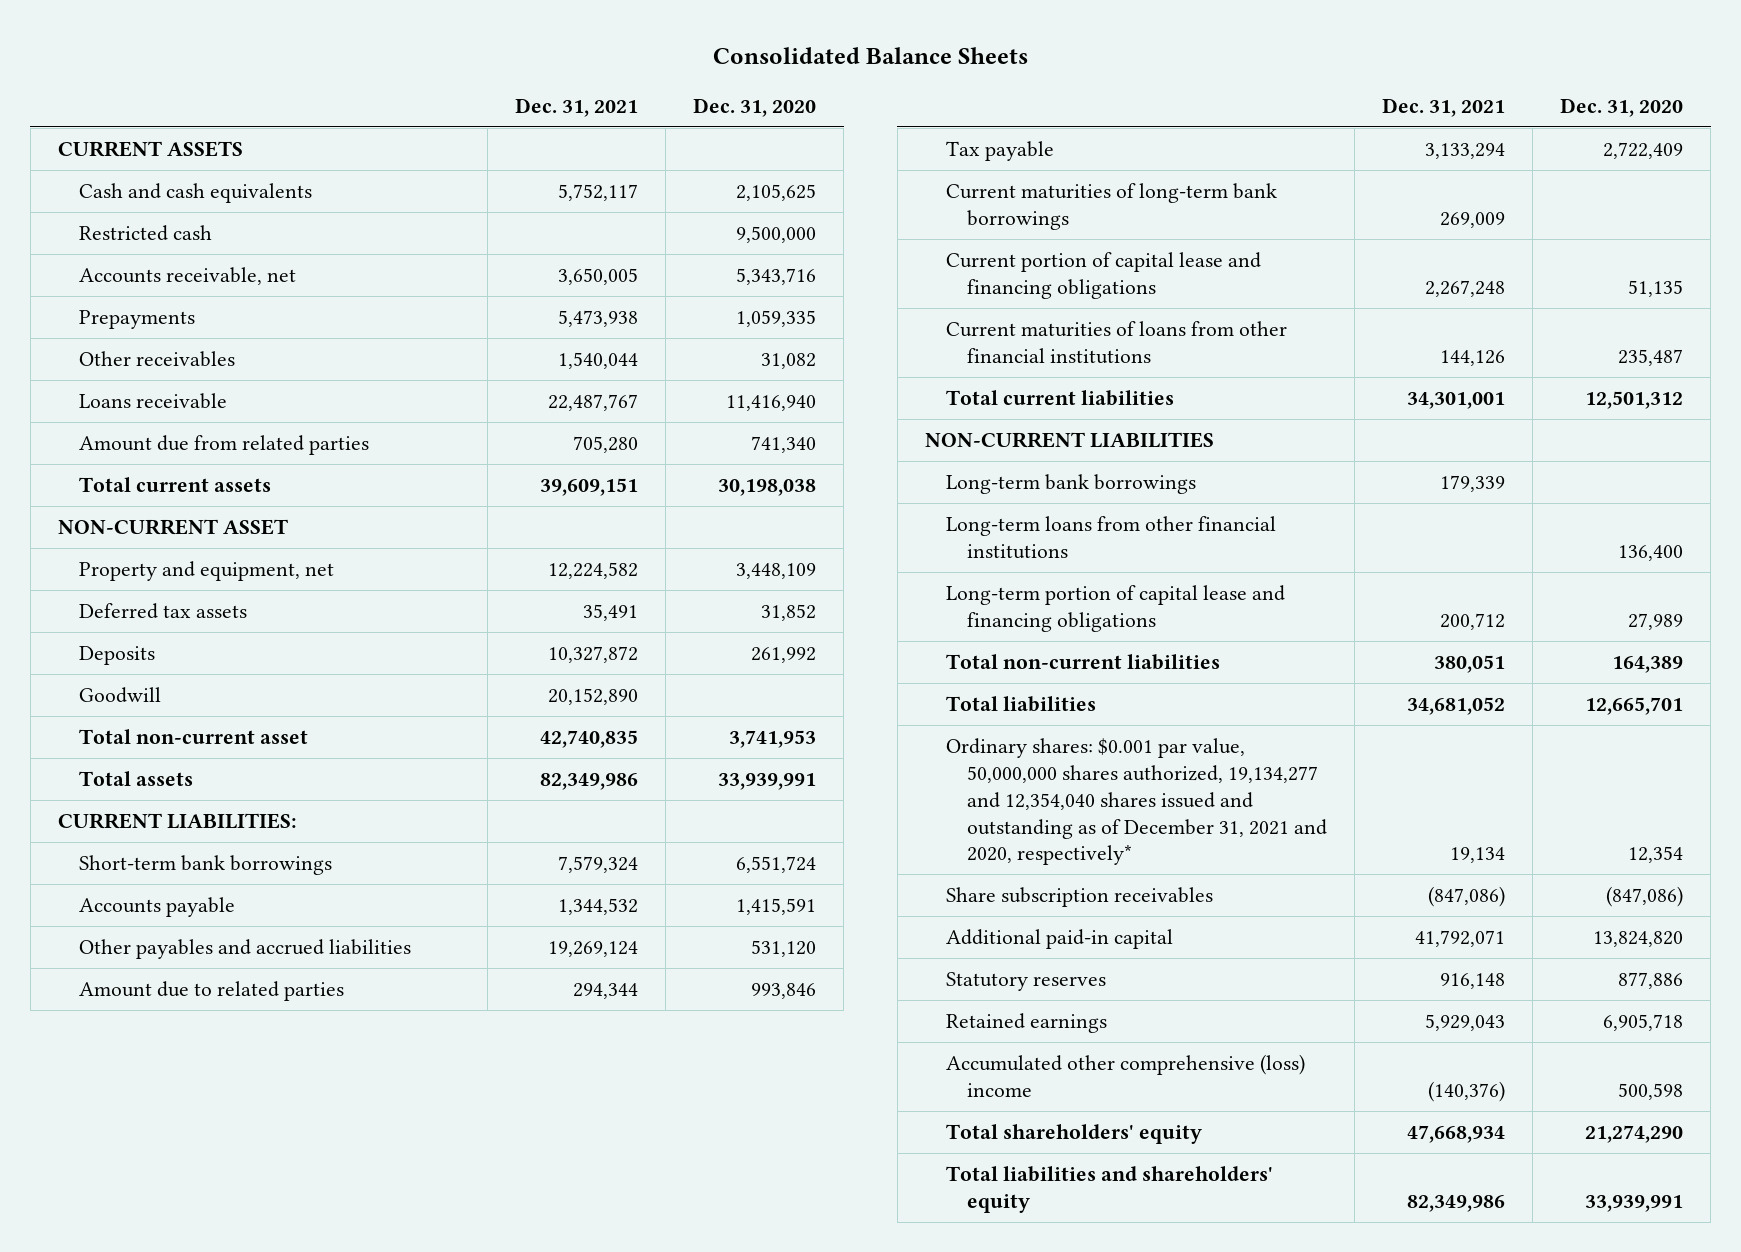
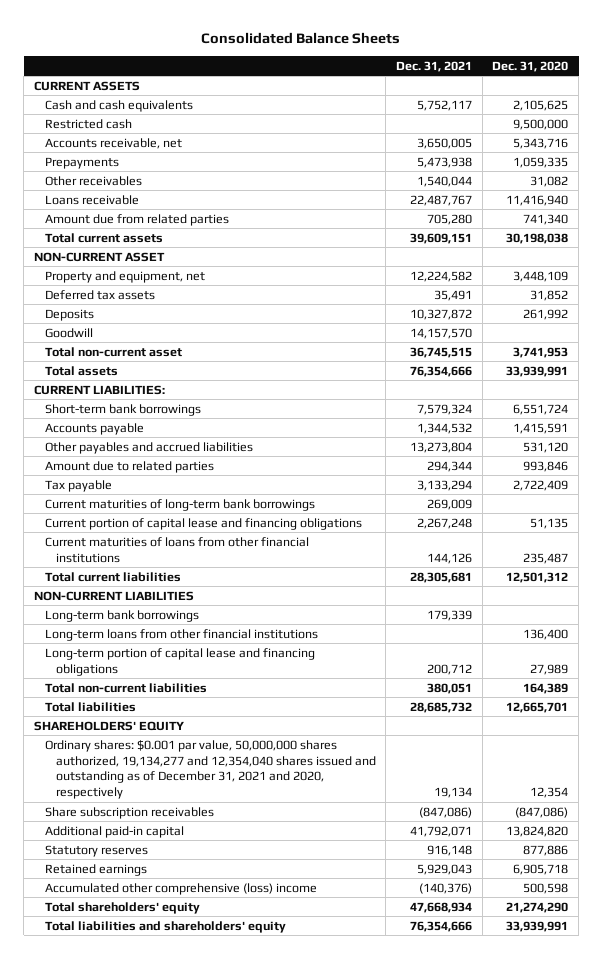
[548,687,639,705] 20,152,890 -> [410,327,473,339] 14,157,570
[540,729,639,748] 42,740,835 -> [410,346,473,358] 36,745,515
[540,772,639,790] 82,349,986 -> [410,365,473,377] 76,354,666
[548,940,639,957] 19,269,124 -> [410,441,473,453] 13,273,804
[1407,391,1506,409] 34,301,001 -> [410,571,473,583] 28,305,681
[1407,696,1506,715] 34,681,052 -> [410,701,473,713] 28,685,732
none -> [34,720,185,731] SHAREHOLDERS' EQUITY
[945,737,1327,866] Ordinary shares: $0.001 par value, 50,000,000 shares authorized, 19,134,277 and 12,354,040 shares issued and outstanding as of December 31, 2021 and 2020, respectively* -> [44,739,376,800] Ordinary shares: $0.001 par value, 50,000,000 shares authorized, 19,134,277 and 12,354,040 shares issued and outstanding as of December 31, 2021 and 2020, respectively
[1407,1194,1506,1212] 82,349,986 -> [410,920,473,932] 76,354,666

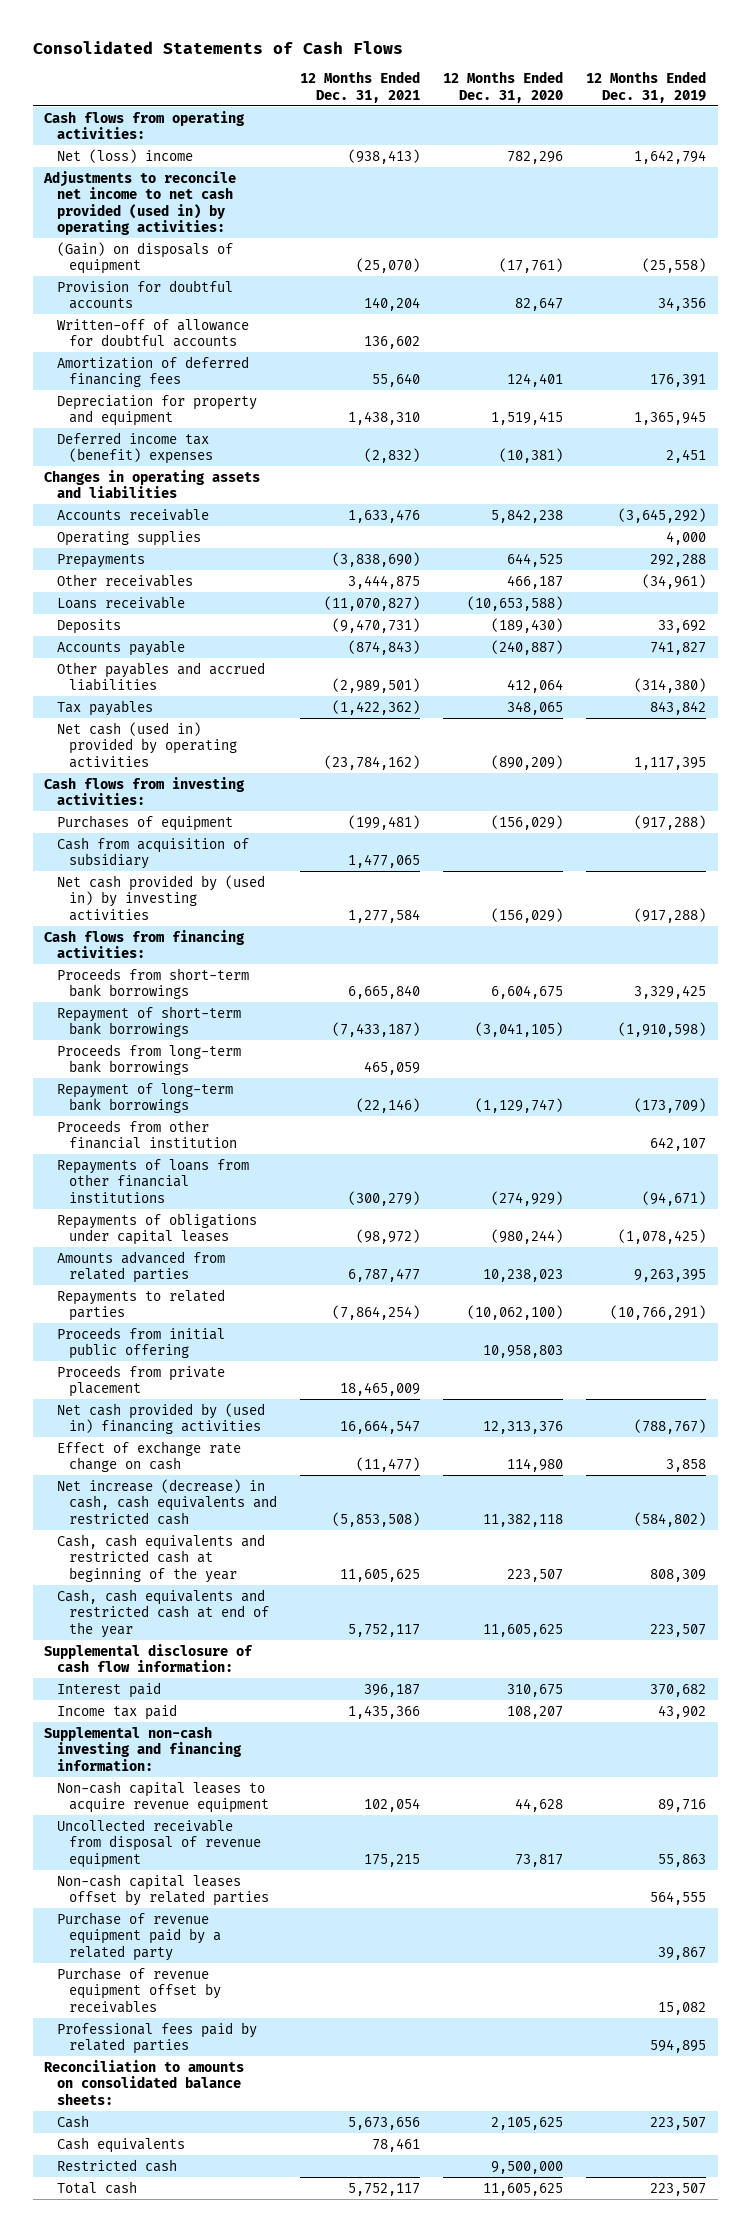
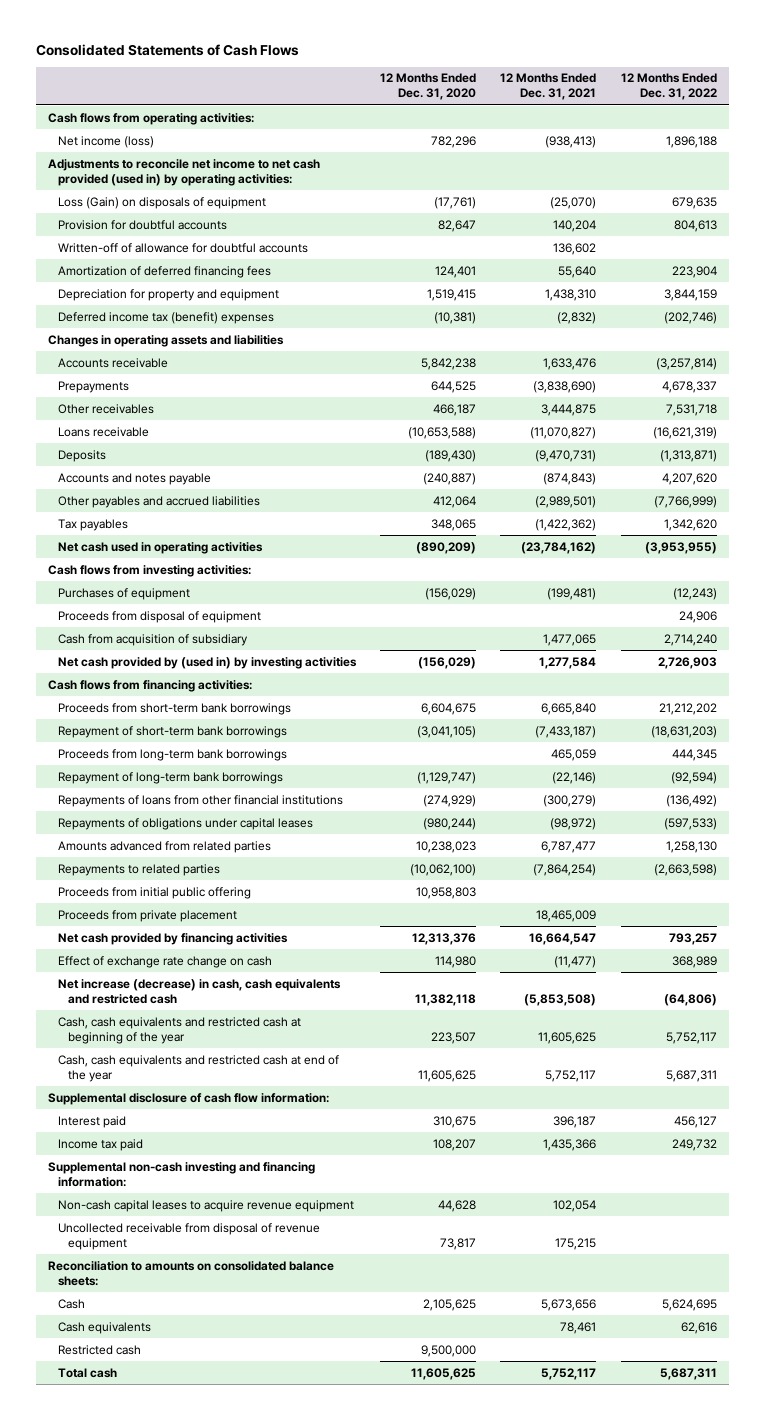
[586,71,707,103] 12 Months Ended Dec. 31, 2019 -> none
none -> [620,73,717,101] 12 Months Ended Dec. 31, 2022
[56,148,193,163] Net (loss) income -> [58,135,155,148] Net income (loss)
[56,241,233,275] (Gain) on disposals of equipment -> [58,196,267,209] Loss (Gain) on disposals of equipment
[56,530,201,546] Operating supplies -> none
[56,639,185,656] Accounts payable -> [58,472,212,485] Accounts and notes payable
[56,721,238,768] Net cash (used in) provided by operating activities -> [58,541,264,554] Net cash used in operating activities
none -> [58,610,262,623] Proceeds from disposal of equipment
[56,1119,238,1150] Proceeds from other financial institution -> none
[56,1402,265,1435] Net cash provided by (used in) financing activities -> [58,932,289,945] Net cash provided by financing activities
[56,1873,270,1907] Non-cash capital leases offset by related parties -> none
[56,1911,222,1961] Purchase of revenue equipment paid by a related party -> none
[56,1966,222,2013] Purchase of revenue equipment offset by receivables -> none
[56,2021,257,2055] Professional fees paid by related parties -> none

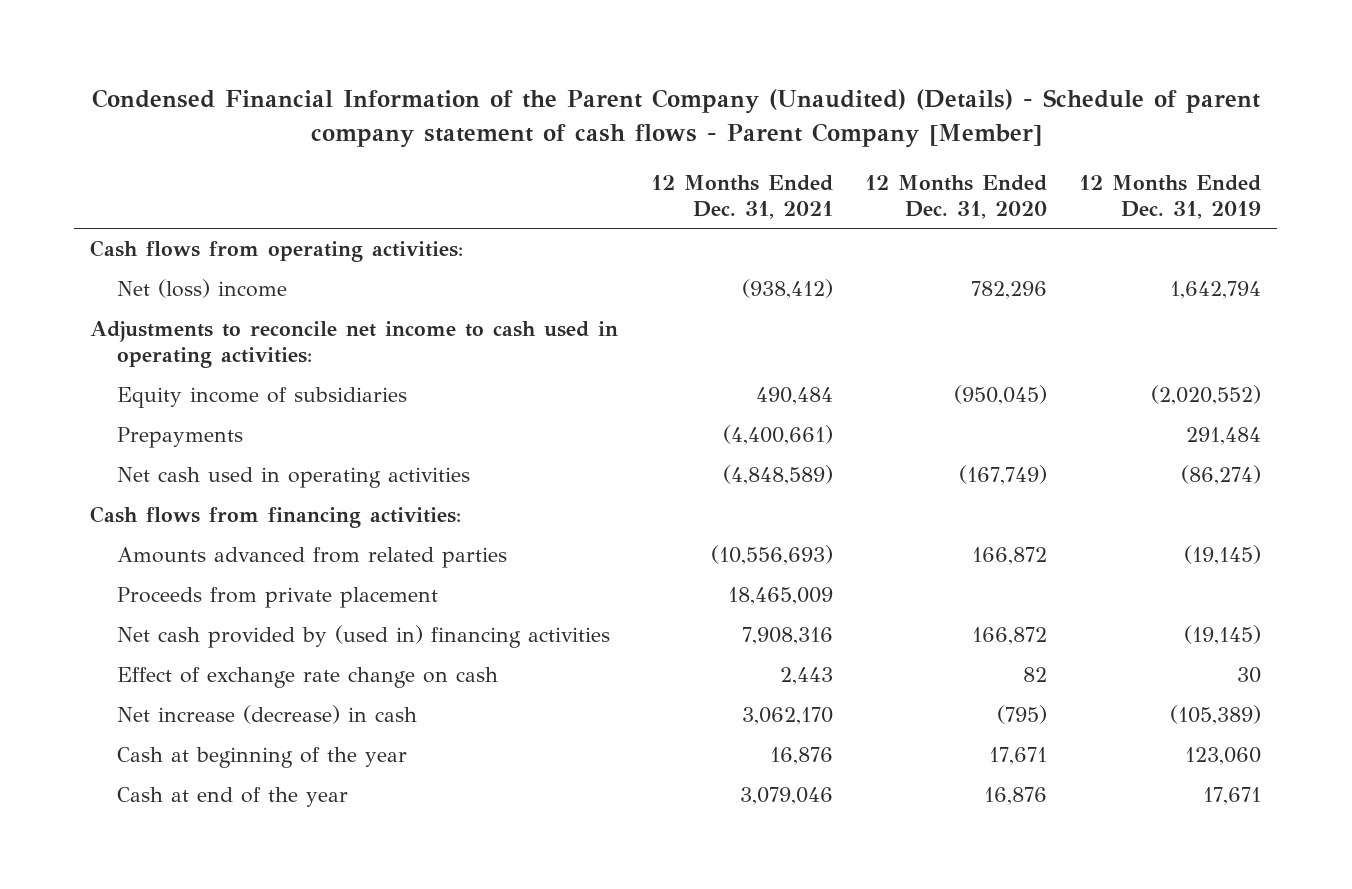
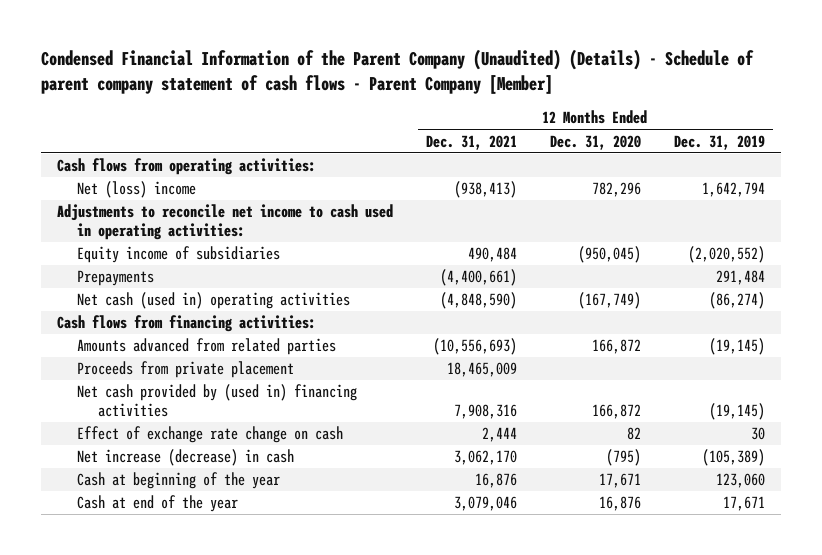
[741,279,833,300] (938,412) -> [453,181,517,199] (938,413)
[116,467,470,489] Net cash used in operating activities -> [77,292,351,310] Net cash (used in) operating activities
[722,465,833,486] (4,848,589) -> [439,292,517,310] (4,848,590)
[779,667,833,686] 2,443 -> [481,427,517,443] 2,444

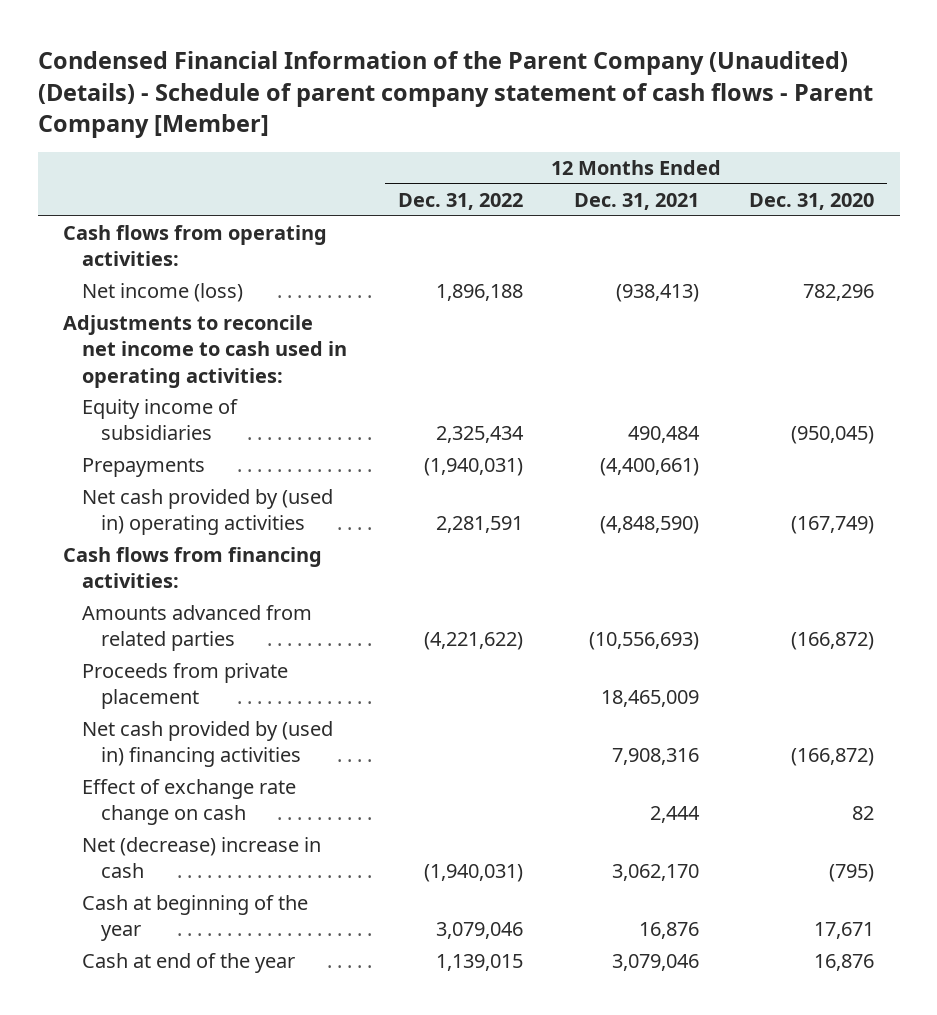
[673,134,765,150] Dec. 31, 2019 -> none
none -> [397,193,523,211] Dec. 31, 2022
[77,181,197,199] Net (loss) income -> [82,283,244,303] Net income (loss)
[77,292,351,310] Net cash (used in) operating activities -> [82,489,334,536] Net cash provided by (used in) operating activities
[591,339,641,355] 166,872 -> [791,632,875,651] (166,872)
[591,404,641,420] 166,872 -> [791,748,875,767] (166,872)
[77,449,295,467] Net increase (decrease) in cash -> [82,837,322,879] Net (decrease) increase in cash

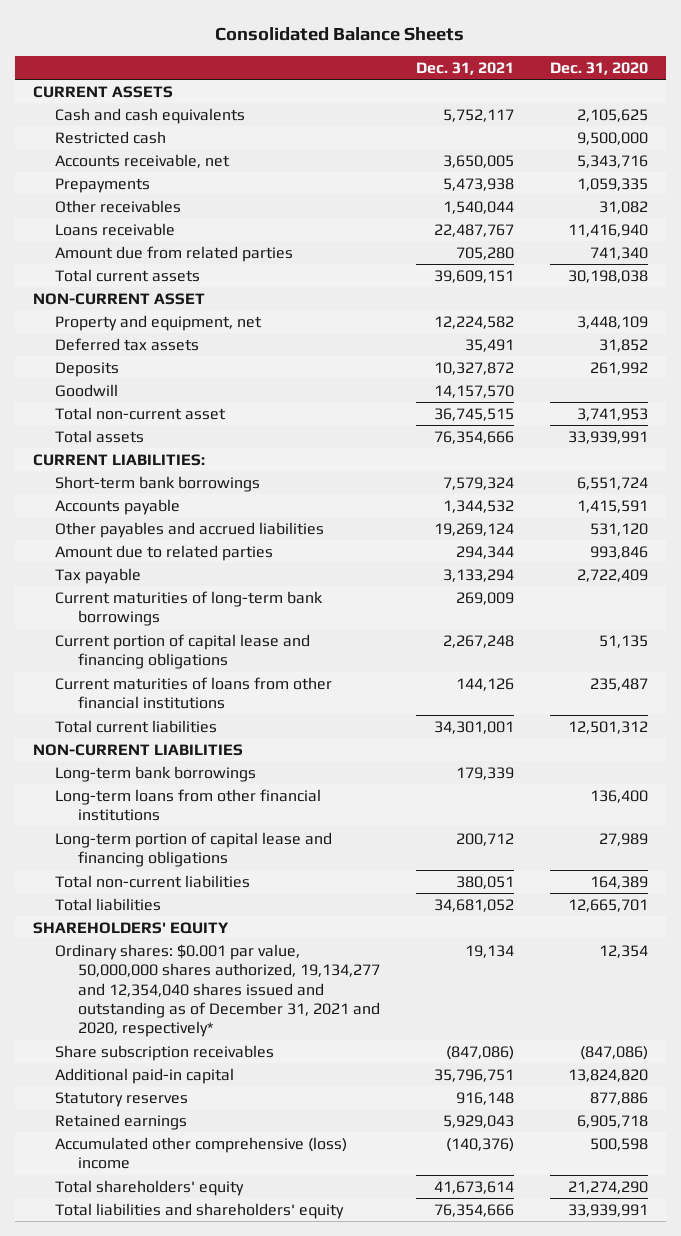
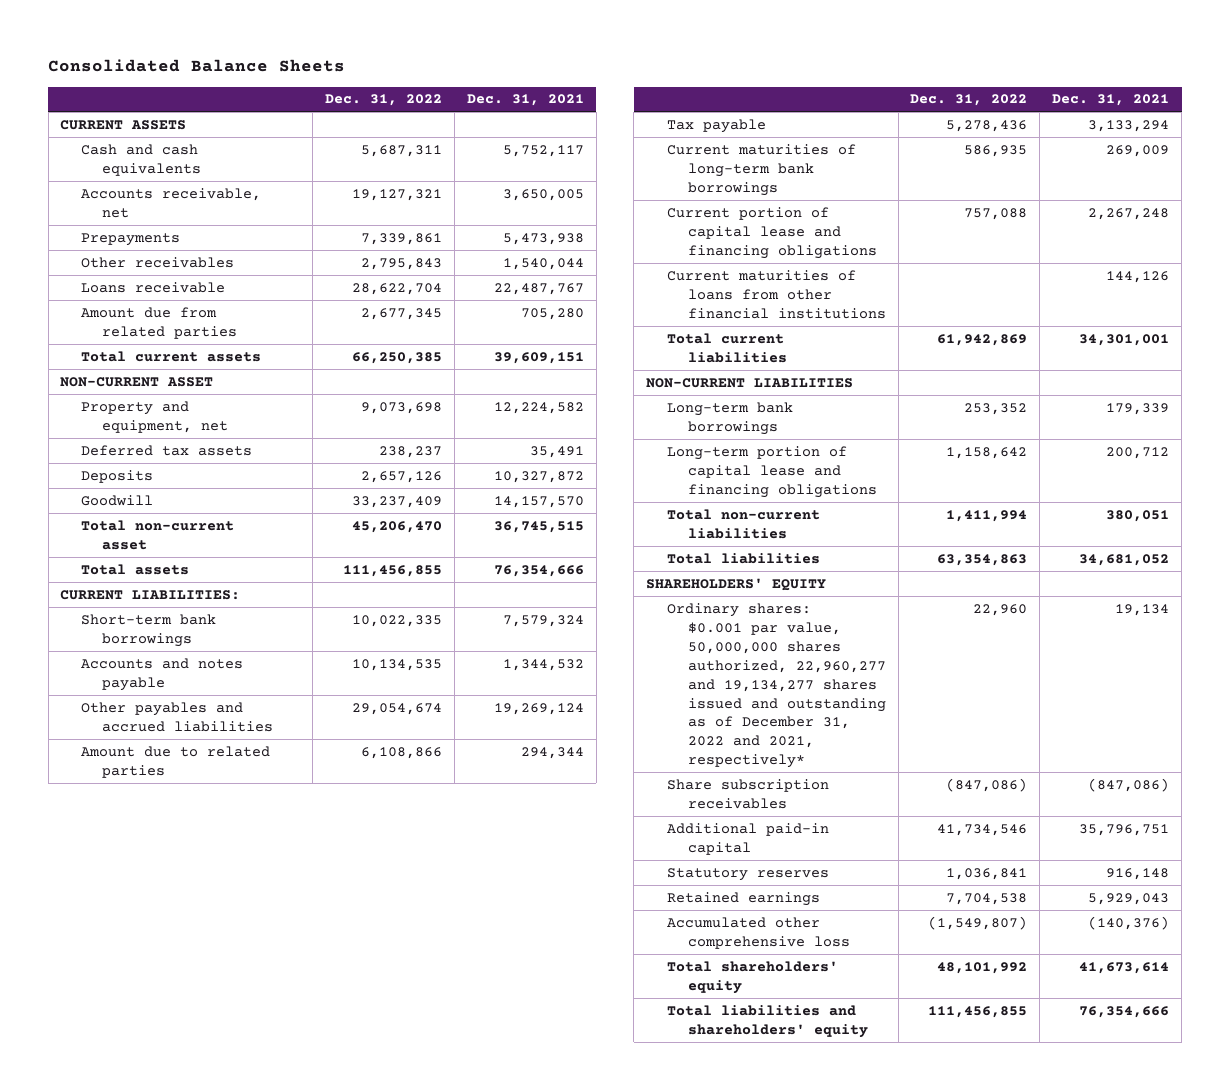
[549,61,648,75] Dec. 31, 2020 -> none
none -> [324,94,442,107] Dec. 31, 2022
[55,130,167,144] Restricted cash -> none
[55,498,181,515] Accounts payable -> [81,657,244,691] Accounts and notes payable
[55,788,322,822] Long-term loans from other financial institutions -> none
[55,943,380,1038] Ordinary shares: $0.001 par value, 50,000,000 shares authorized, 19,134,277 and 12,354,040 shares issued and outstanding as of December 31, 2021 and 2020, respectively* -> [666,602,886,769] Ordinary shares: $0.001 par value, 50,000,000 shares authorized, 22,960,277 and 19,134,277 shares issued and outstanding as of December 31, 2022 and 2021, respectively*
[55,1136,348,1170] Accumulated other comprehensive (loss) income -> [666,916,850,949] Accumulated other comprehensive loss

